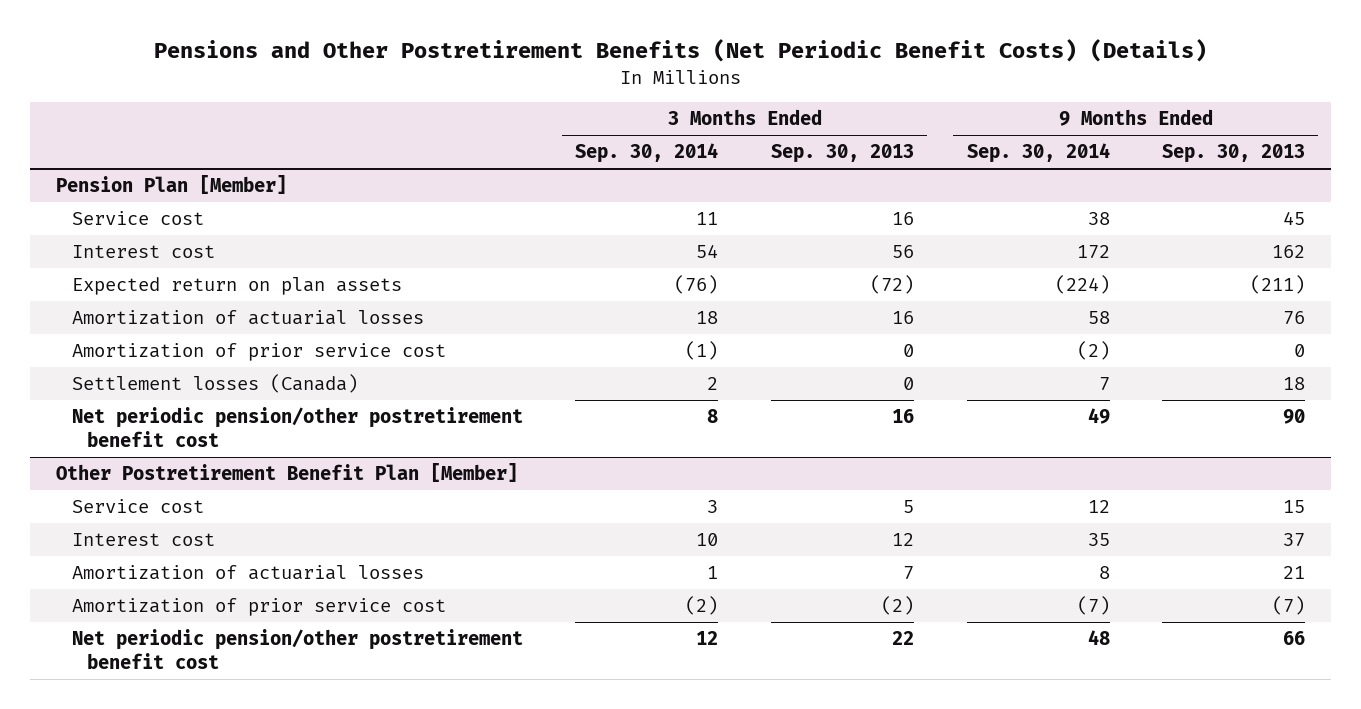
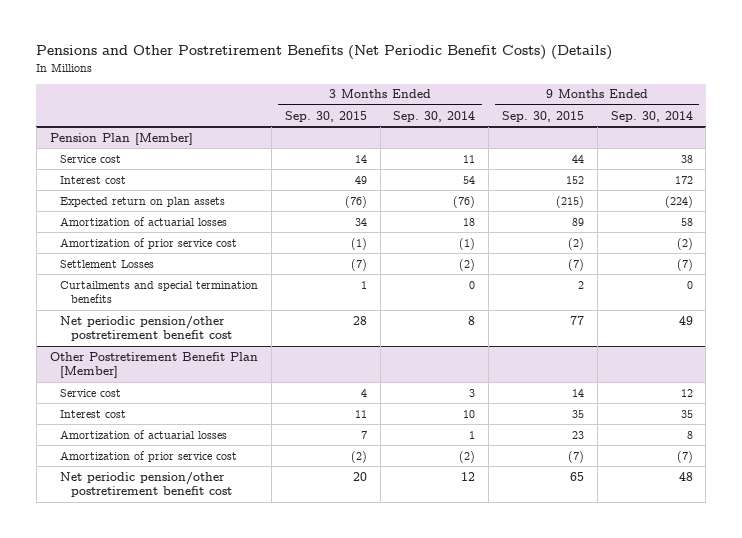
[770,144,914,164] Sep. 30, 2013 -> none
[1162,144,1306,164] Sep. 30, 2013 -> none
none -> [284,110,367,122] Sep. 30, 2015
none -> [502,110,585,122] Sep. 30, 2015
[71,373,358,393] Settlement losses (Canada) -> [60,259,155,268] Settlement Losses
[707,376,719,390] 2 -> [459,258,476,271] (2)
[1098,376,1110,390] 7 -> [676,258,693,271] (7)
none -> [60,280,259,304] Curtailments and special termination benefits

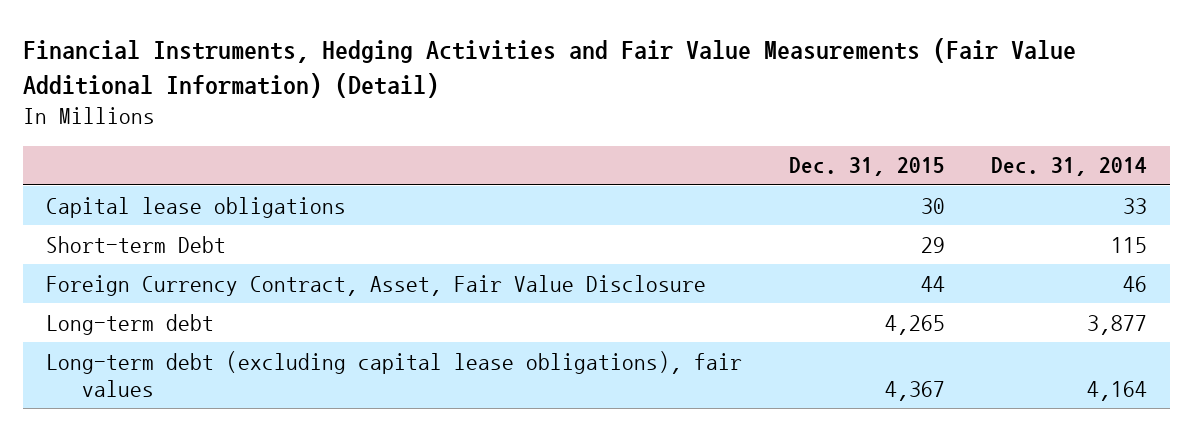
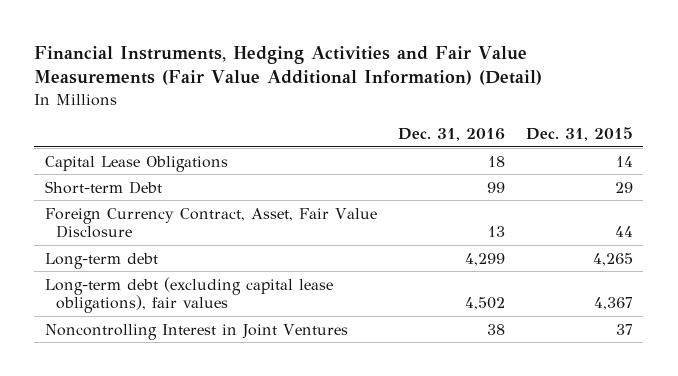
[991,157,1148,177] Dec. 31, 2014 -> none
none -> [397,128,505,142] Dec. 31, 2016
[46,196,347,218] Capital lease obligations -> [44,155,228,172] Capital Lease Obligations
[920,197,945,214] 30 -> [615,155,633,167] 14
none -> [44,323,348,340] Noncontrolling Interest in Joint Ventures

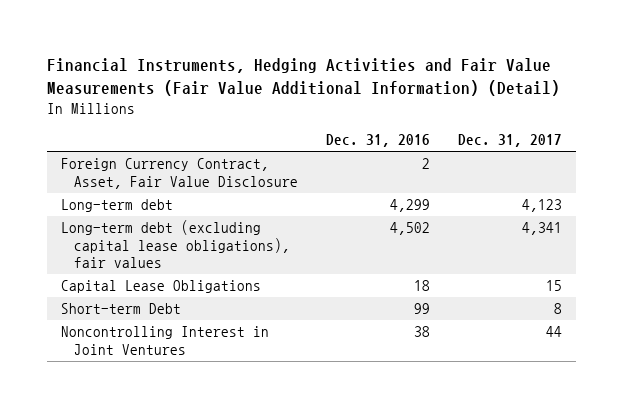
[525,127,633,142] Dec. 31, 2015 -> none
none -> [457,134,562,148] Dec. 31, 2017
[487,226,505,238] 13 -> [421,158,430,170] 2
[44,155,228,172] Capital Lease Obligations -> [61,280,262,294] Capital Lease Obligations
[44,180,162,194] Short-term Debt -> [61,303,182,315] Short-term Debt

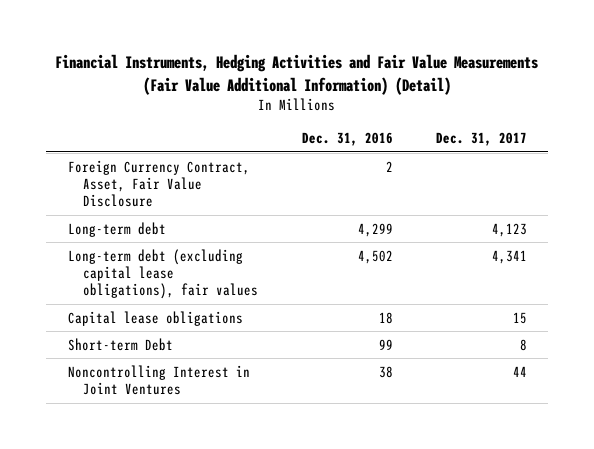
[61,280,262,294] Capital Lease Obligations -> [67,310,243,326] Capital lease obligations

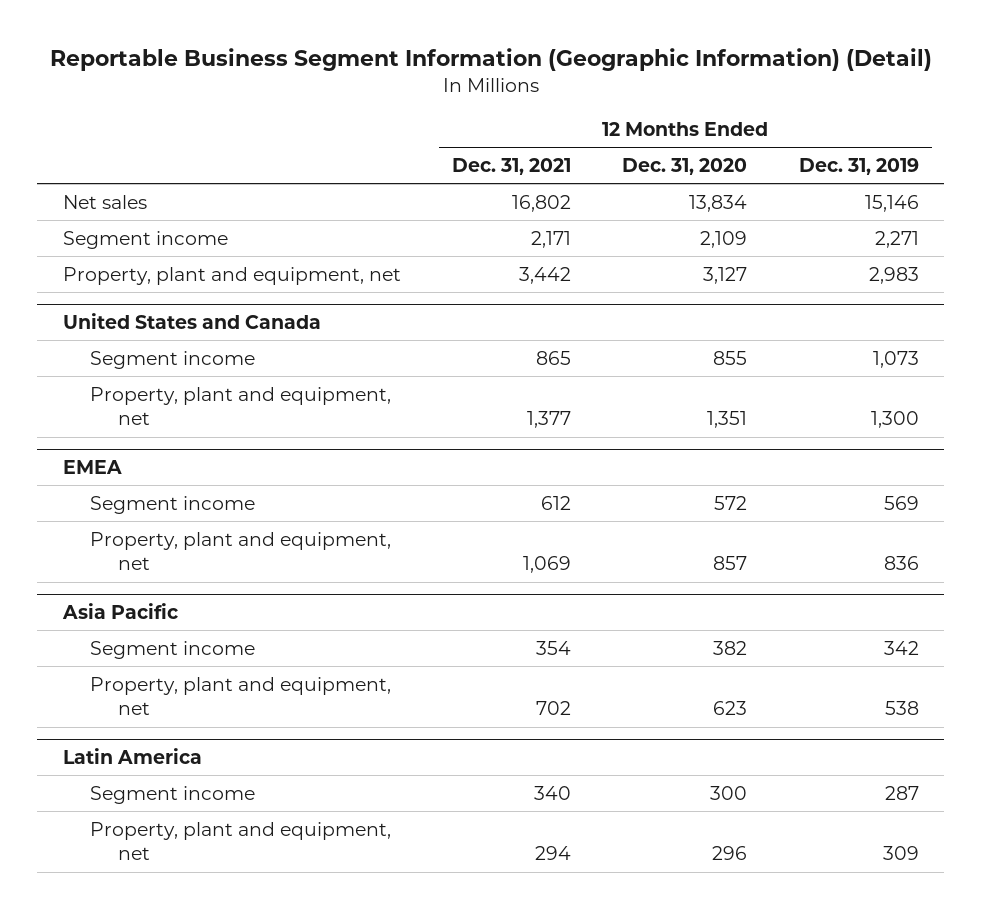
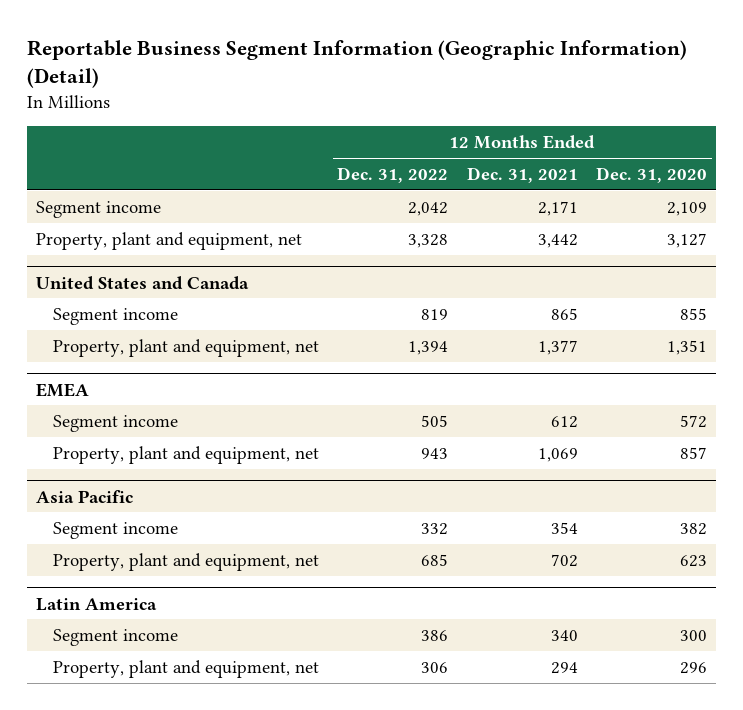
[798,158,919,176] Dec. 31, 2019 -> none
none -> [337,166,449,183] Dec. 31, 2022
[62,194,147,209] Net sales -> none

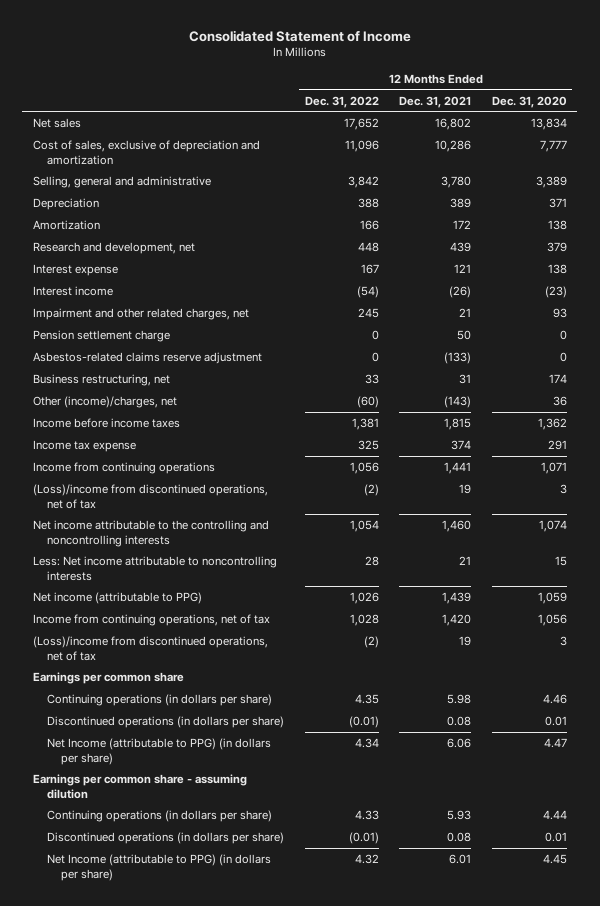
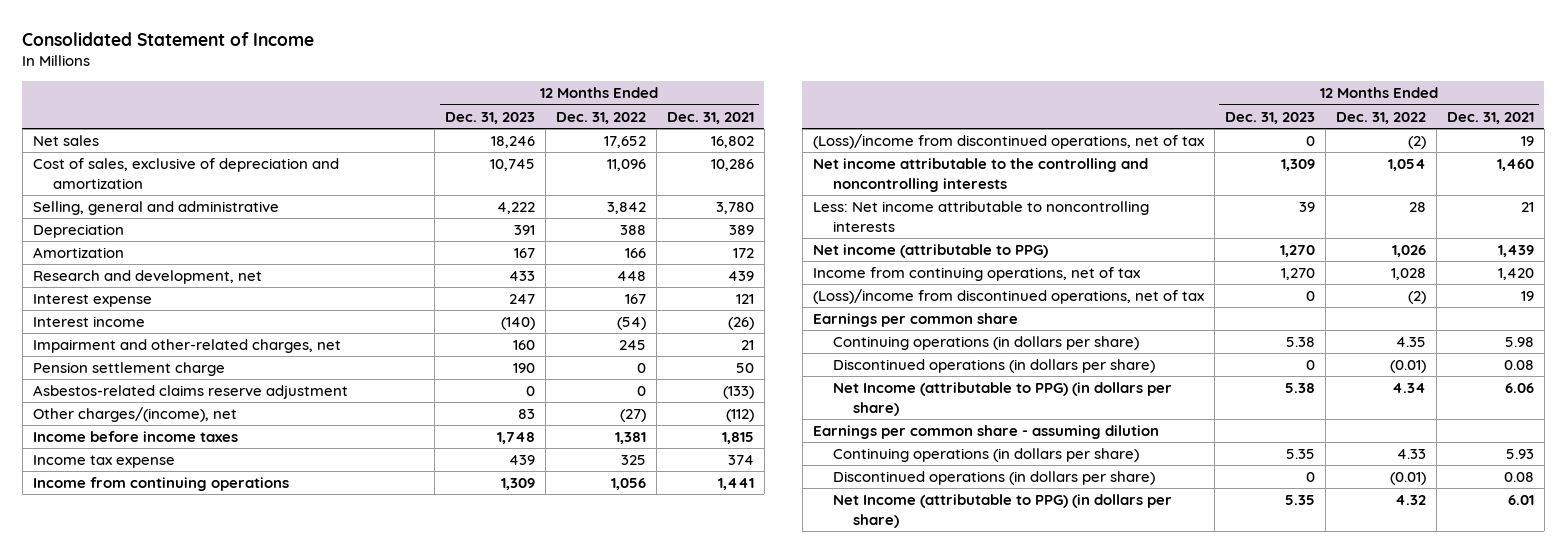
[492,95,568,108] Dec. 31, 2020 -> none
none -> [444,111,535,124] Dec. 31, 2023
[32,307,249,320] Impairment and other related charges, net -> [32,339,341,354] Impairment and other-related charges, net
[32,373,170,386] Business restructuring, net -> none
[32,395,177,408] Other (income)/charges, net -> [32,407,237,423] Other charges/(income), net
[356,395,379,408] (60) -> [619,409,646,423] (27)
[444,395,472,408] (143) -> [725,409,754,423] (112)

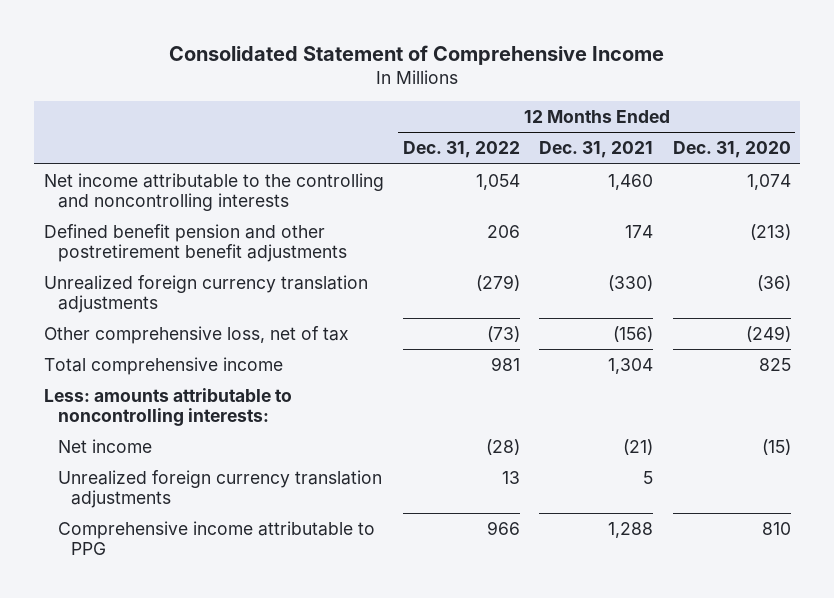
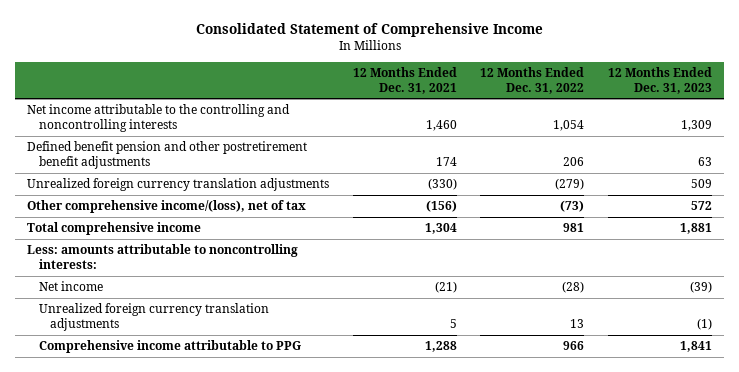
[672,141,791,159] Dec. 31, 2020 -> none
none -> [607,67,712,94] 12 Months Ended Dec. 31, 2023
[43,325,349,344] Other comprehensive loss, net of tax -> [27,200,307,214] Other comprehensive income/(loss), net of tax

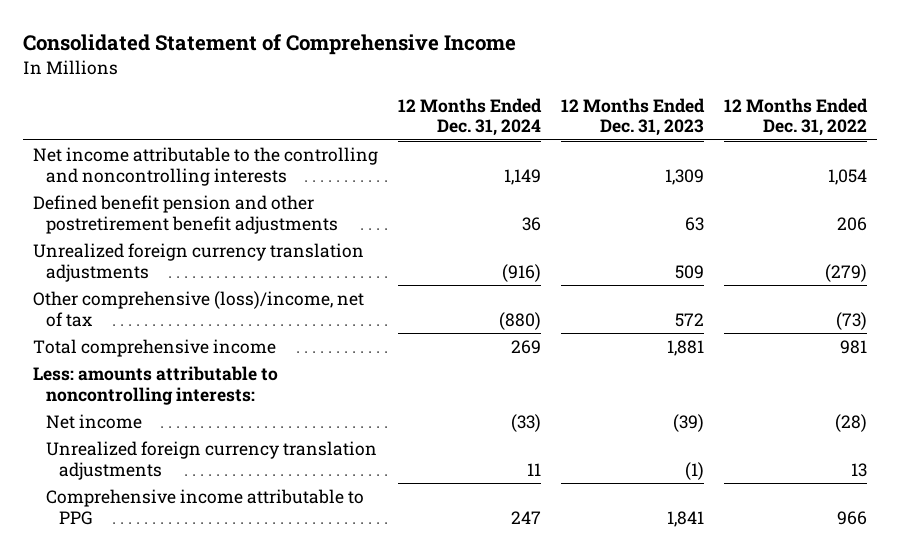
[352,67,457,94] 12 Months Ended Dec. 31, 2021 -> none
none -> [397,97,542,137] 12 Months Ended Dec. 31, 2024
[27,200,307,214] Other comprehensive income/(loss), net of tax -> [32,290,364,327] Other comprehensive (loss)/income, net of tax

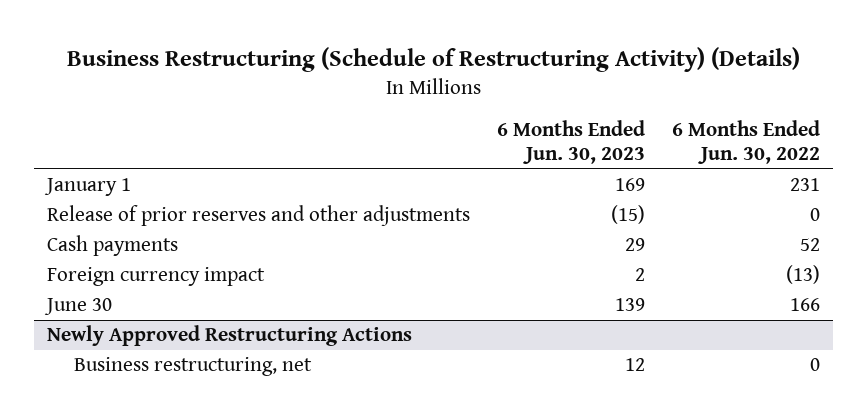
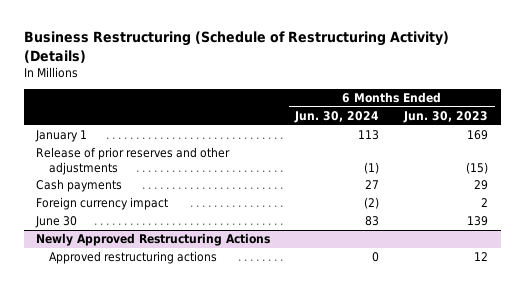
[672,119,821,164] 6 Months Ended Jun. 30, 2022 -> none
none -> [294,111,380,124] Jun. 30, 2024
[73,357,312,377] Business restructuring, net -> [48,251,217,265] Approved restructuring actions

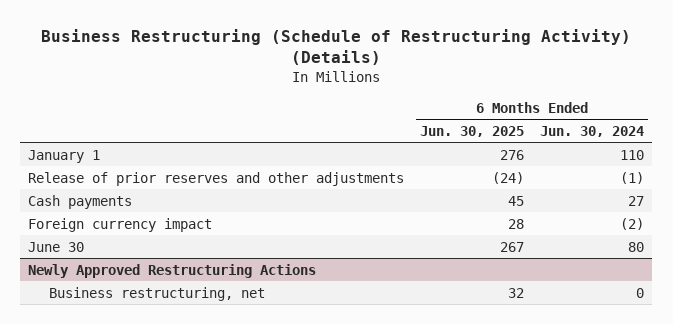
[403,111,489,124] Jun. 30, 2023 -> none
none -> [420,125,525,137] Jun. 30, 2025
[358,130,380,141] 113 -> [620,149,645,160] 110
[365,216,380,227] 83 -> [628,241,645,252] 80
[48,251,217,265] Approved restructuring actions -> [49,286,266,301] Business restructuring, net

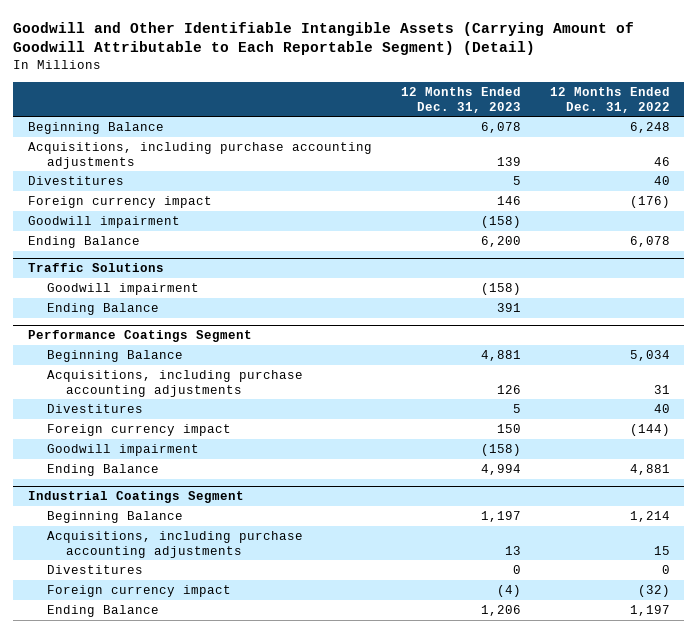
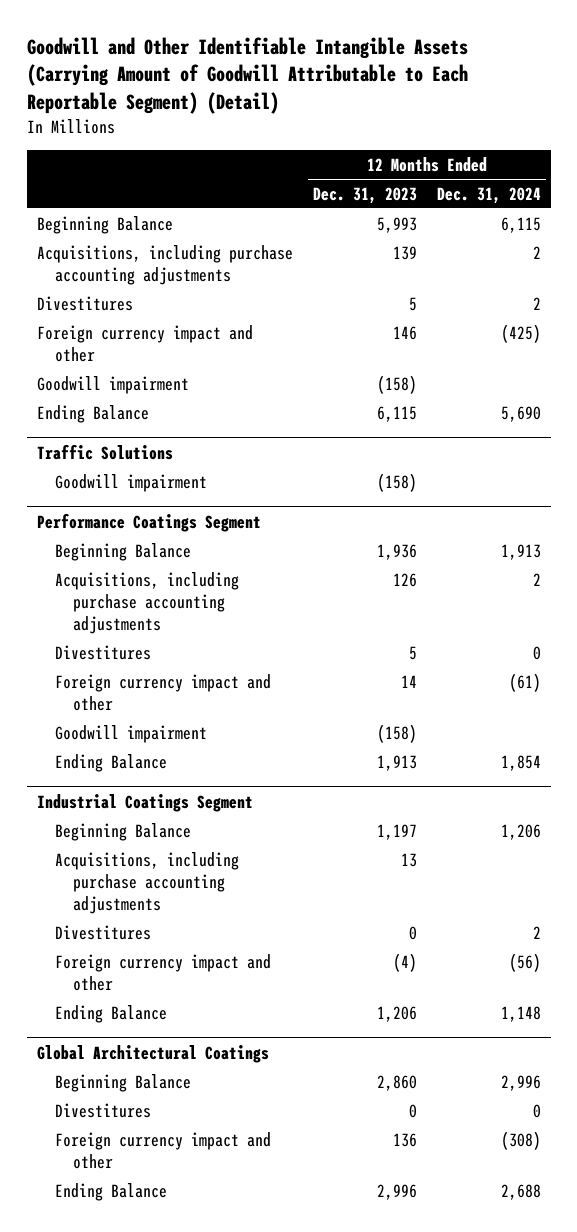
[549,87,670,113] 12 Months Ended Dec. 31, 2022 -> none
none -> [436,186,541,204] Dec. 31, 2024
[480,122,521,134] 6,078 -> [376,216,417,233] 5,993
[27,196,212,209] Foreign currency impact -> [36,324,253,362] Foreign currency impact and other
[480,236,521,248] 6,200 -> [376,405,417,422] 6,115
[46,303,159,316] Ending Balance -> none
[480,350,521,362] 4,881 -> [376,543,417,560] 1,936
[46,424,231,437] Foreign currency impact -> [54,673,271,711] Foreign currency impact and other
[496,424,521,434] 150 -> [400,674,417,688] 14
[480,464,521,476] 4,994 -> [376,754,417,771] 1,913
[46,585,231,598] Foreign currency impact -> [54,953,271,991] Foreign currency impact and other
none -> [36,1044,269,1063] Global Architectural Coatings
none -> [54,1073,191,1092] Beginning Balance
none -> [54,1102,151,1118] Divestitures
none -> [54,1131,271,1169] Foreign currency impact and other
none -> [54,1182,167,1201] Ending Balance

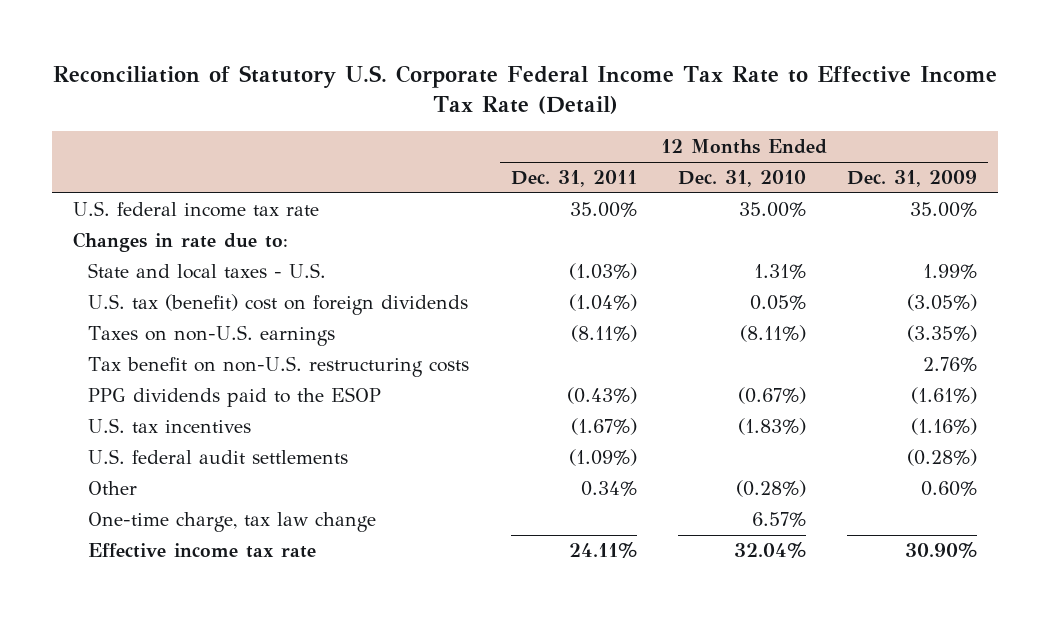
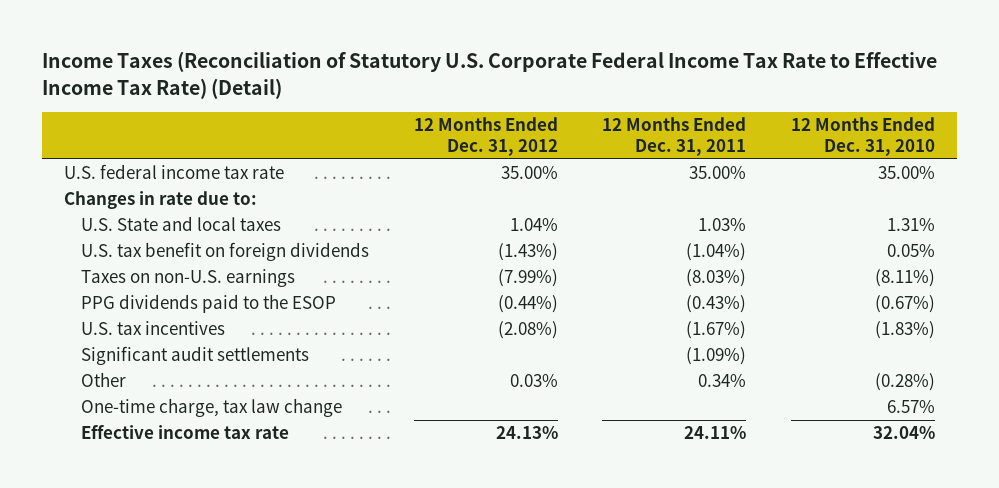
[52,64,997,114] Reconciliation of Statutory U.S. Corporate Federal Income Tax Rate to Effective Income Tax Rate (Detail) -> [41,51,937,99] Income Taxes (Reconciliation of Statutory U.S. Corporate Federal Income Tax Rate to Effective Income Tax Rate) (Detail)
[847,170,978,188] Dec. 31, 2009 -> none
none -> [413,117,558,157] 12 Months Ended Dec. 31, 2012
[88,356,470,378] Tax benefit on non-U.S. restructuring costs -> none
[88,263,327,280] State and local taxes - U.S. -> [80,216,281,232] U.S. State and local taxes
[568,263,637,281] (1.03%) -> [698,218,747,232] 1.03%
[88,294,469,316] U.S. tax (benefit) cost on foreign dividends -> [80,242,369,262] U.S. tax benefit on foreign dividends
[570,325,637,343] (8.11%) -> [686,269,747,288] (8.03%)
[88,449,349,465] U.S. federal audit settlements -> [80,346,309,366] Significant audit settlements

